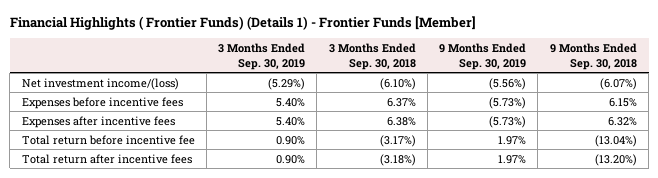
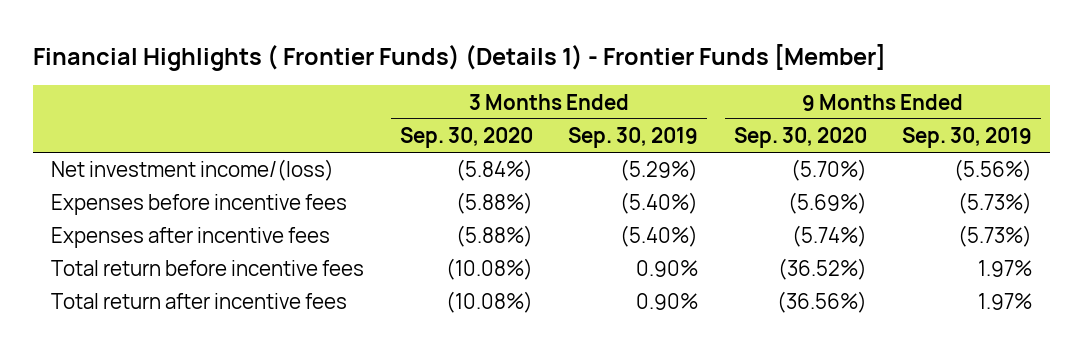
[328,43,416,70] 3 Months Ended Sep. 30, 2018 -> none
[549,43,637,70] 9 Months Ended Sep. 30, 2018 -> none
none -> [399,126,533,148] Sep. 30, 2020
none -> [733,126,867,148] Sep. 30, 2020
[276,97,306,107] 5.40% -> [620,192,699,215] (5.40%)
[276,116,306,126] 5.40% -> [620,225,699,248] (5.40%)
[21,134,195,145] Total return before incentive fee -> [51,260,365,277] Total return before incentive fees

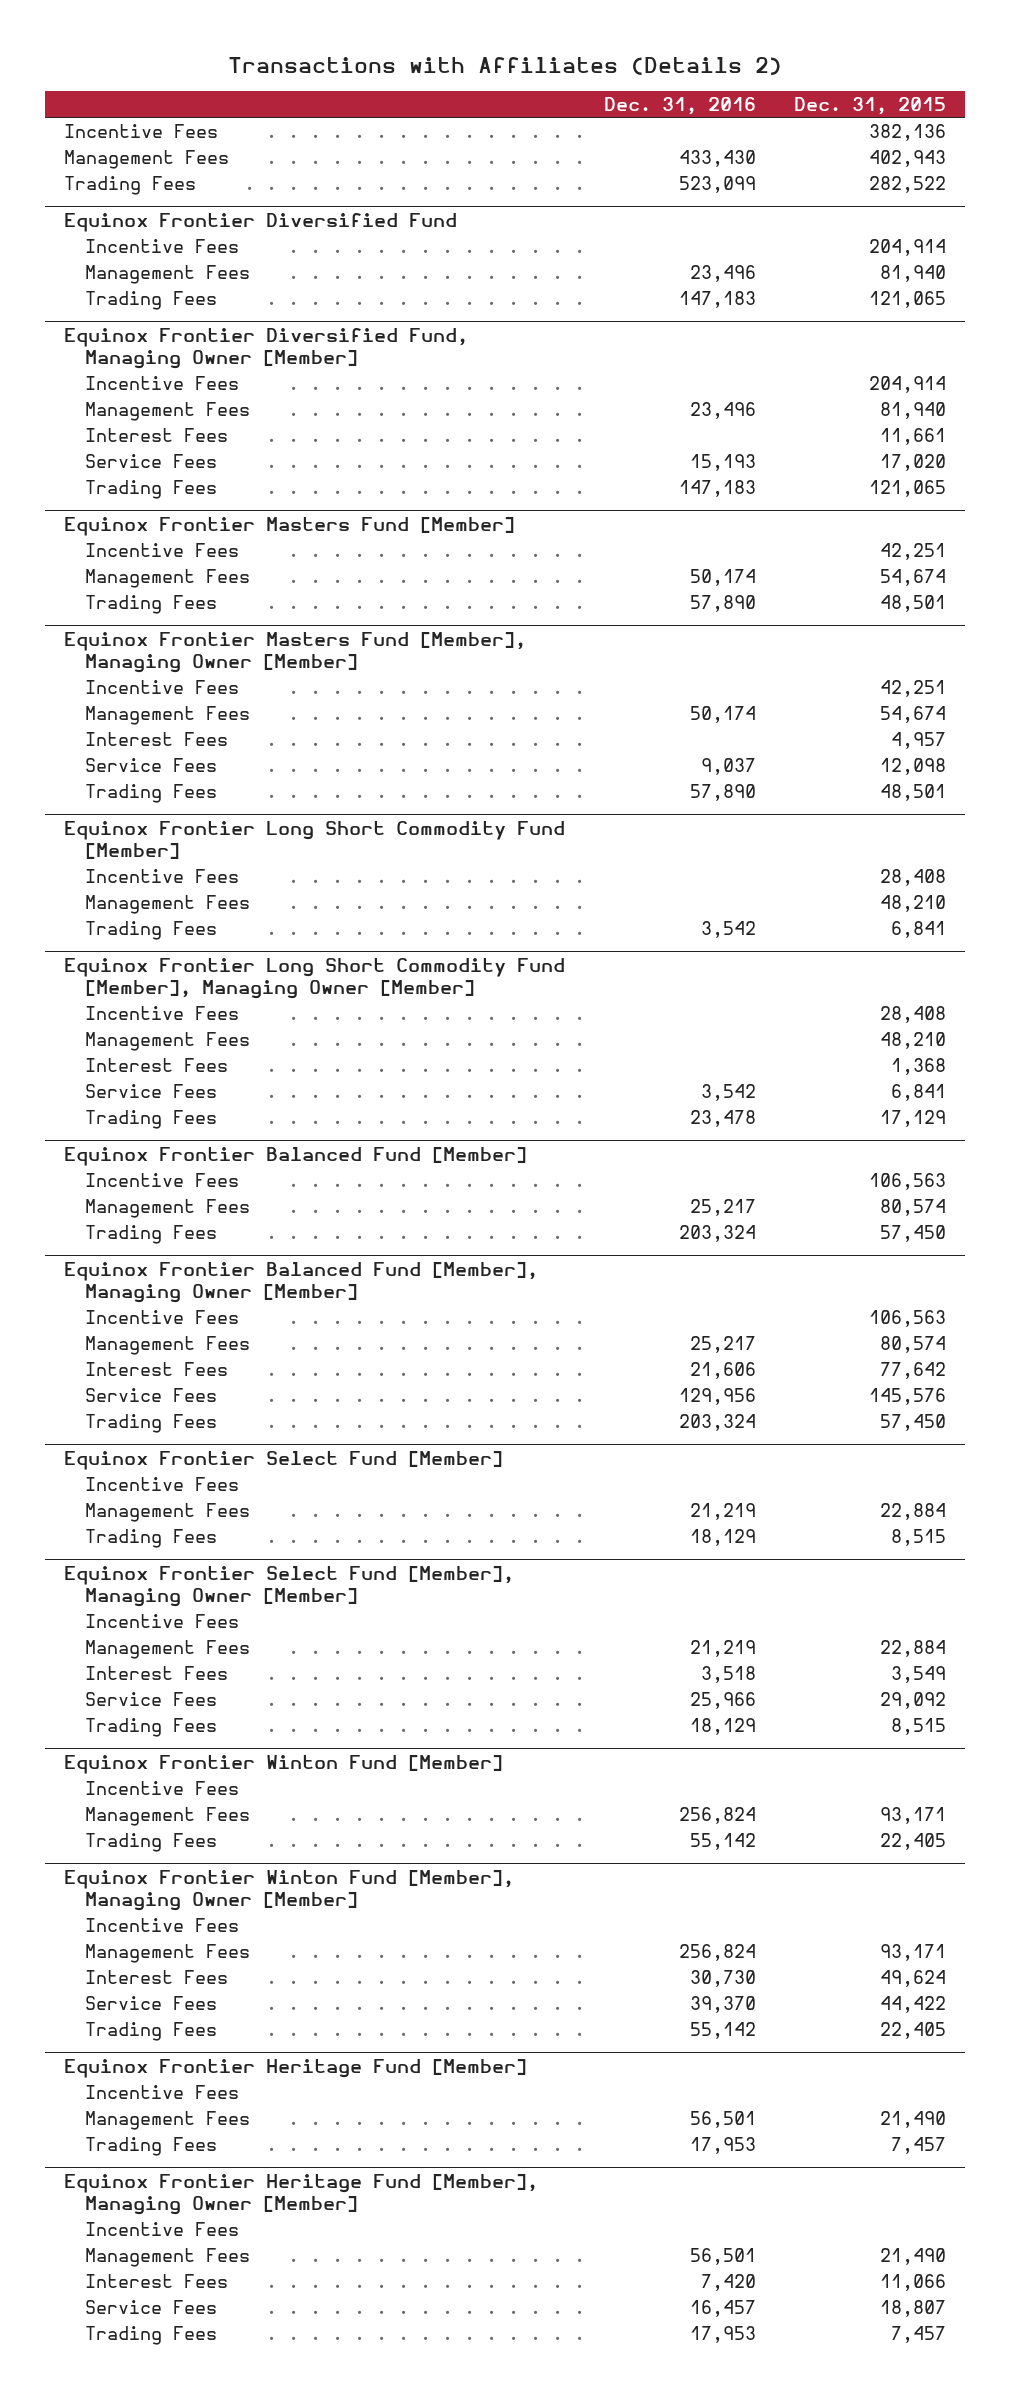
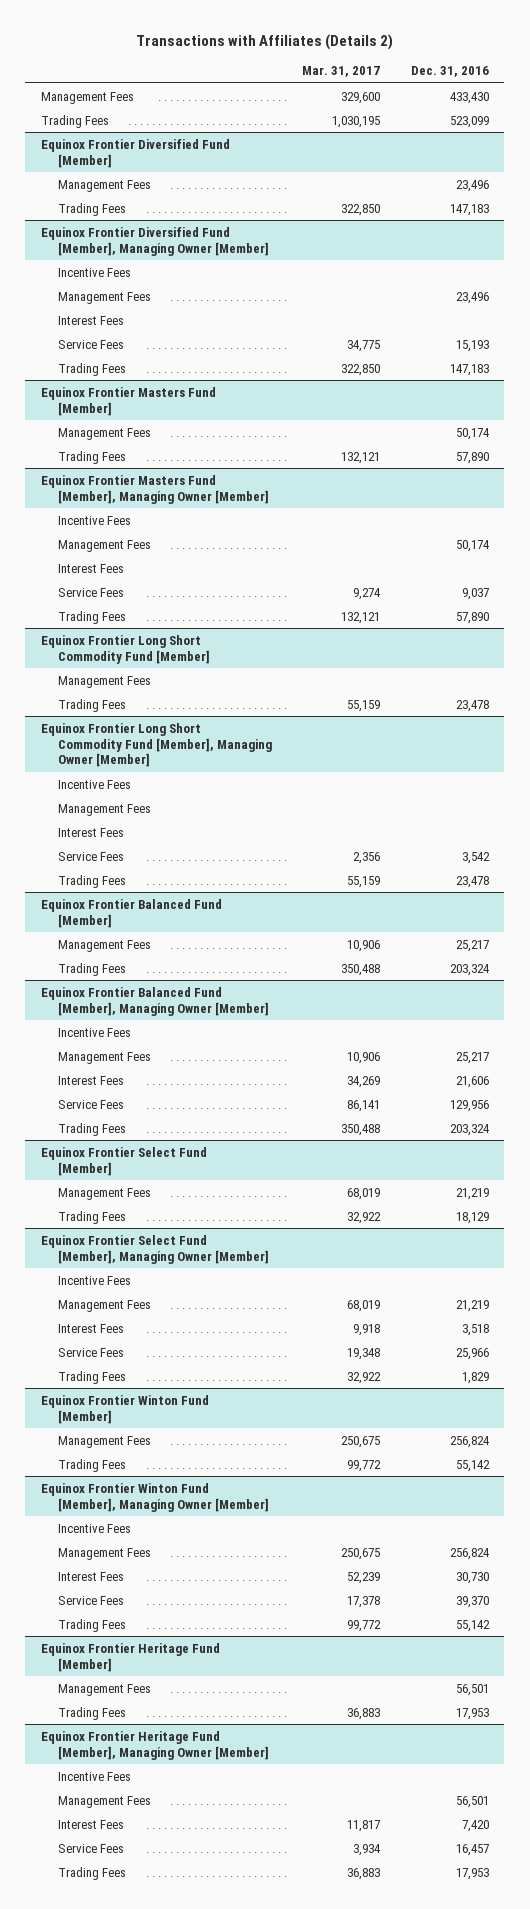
[794,96,947,115] Dec. 31, 2015 -> none
none -> [302,66,381,78] Mar. 31, 2017
[64,123,219,138] Incentive Fees -> none
[85,238,240,253] Incentive Fees -> none
[64,212,458,232] Equinox Frontier Diversified Fund -> [40,138,230,168] Equinox Frontier Diversified Fund [Member]
[64,327,469,369] Equinox Frontier Diversified Fund, Managing Owner [Member] -> [40,226,269,256] Equinox Frontier Diversified Fund [Member], Managing Owner [Member]
[85,542,240,557] Incentive Fees -> none
[85,868,240,883] Incentive Fees -> none
[700,920,756,938] 3,542 -> [455,699,489,712] 23,478
[85,1172,240,1187] Incentive Fees -> none
[85,1476,240,1491] Incentive Fees -> none
[689,1717,756,1735] 18,129 -> [461,1371,489,1384] 1,829
[85,1780,240,1795] Incentive Fees -> none
[85,2084,240,2099] Incentive Fees -> none

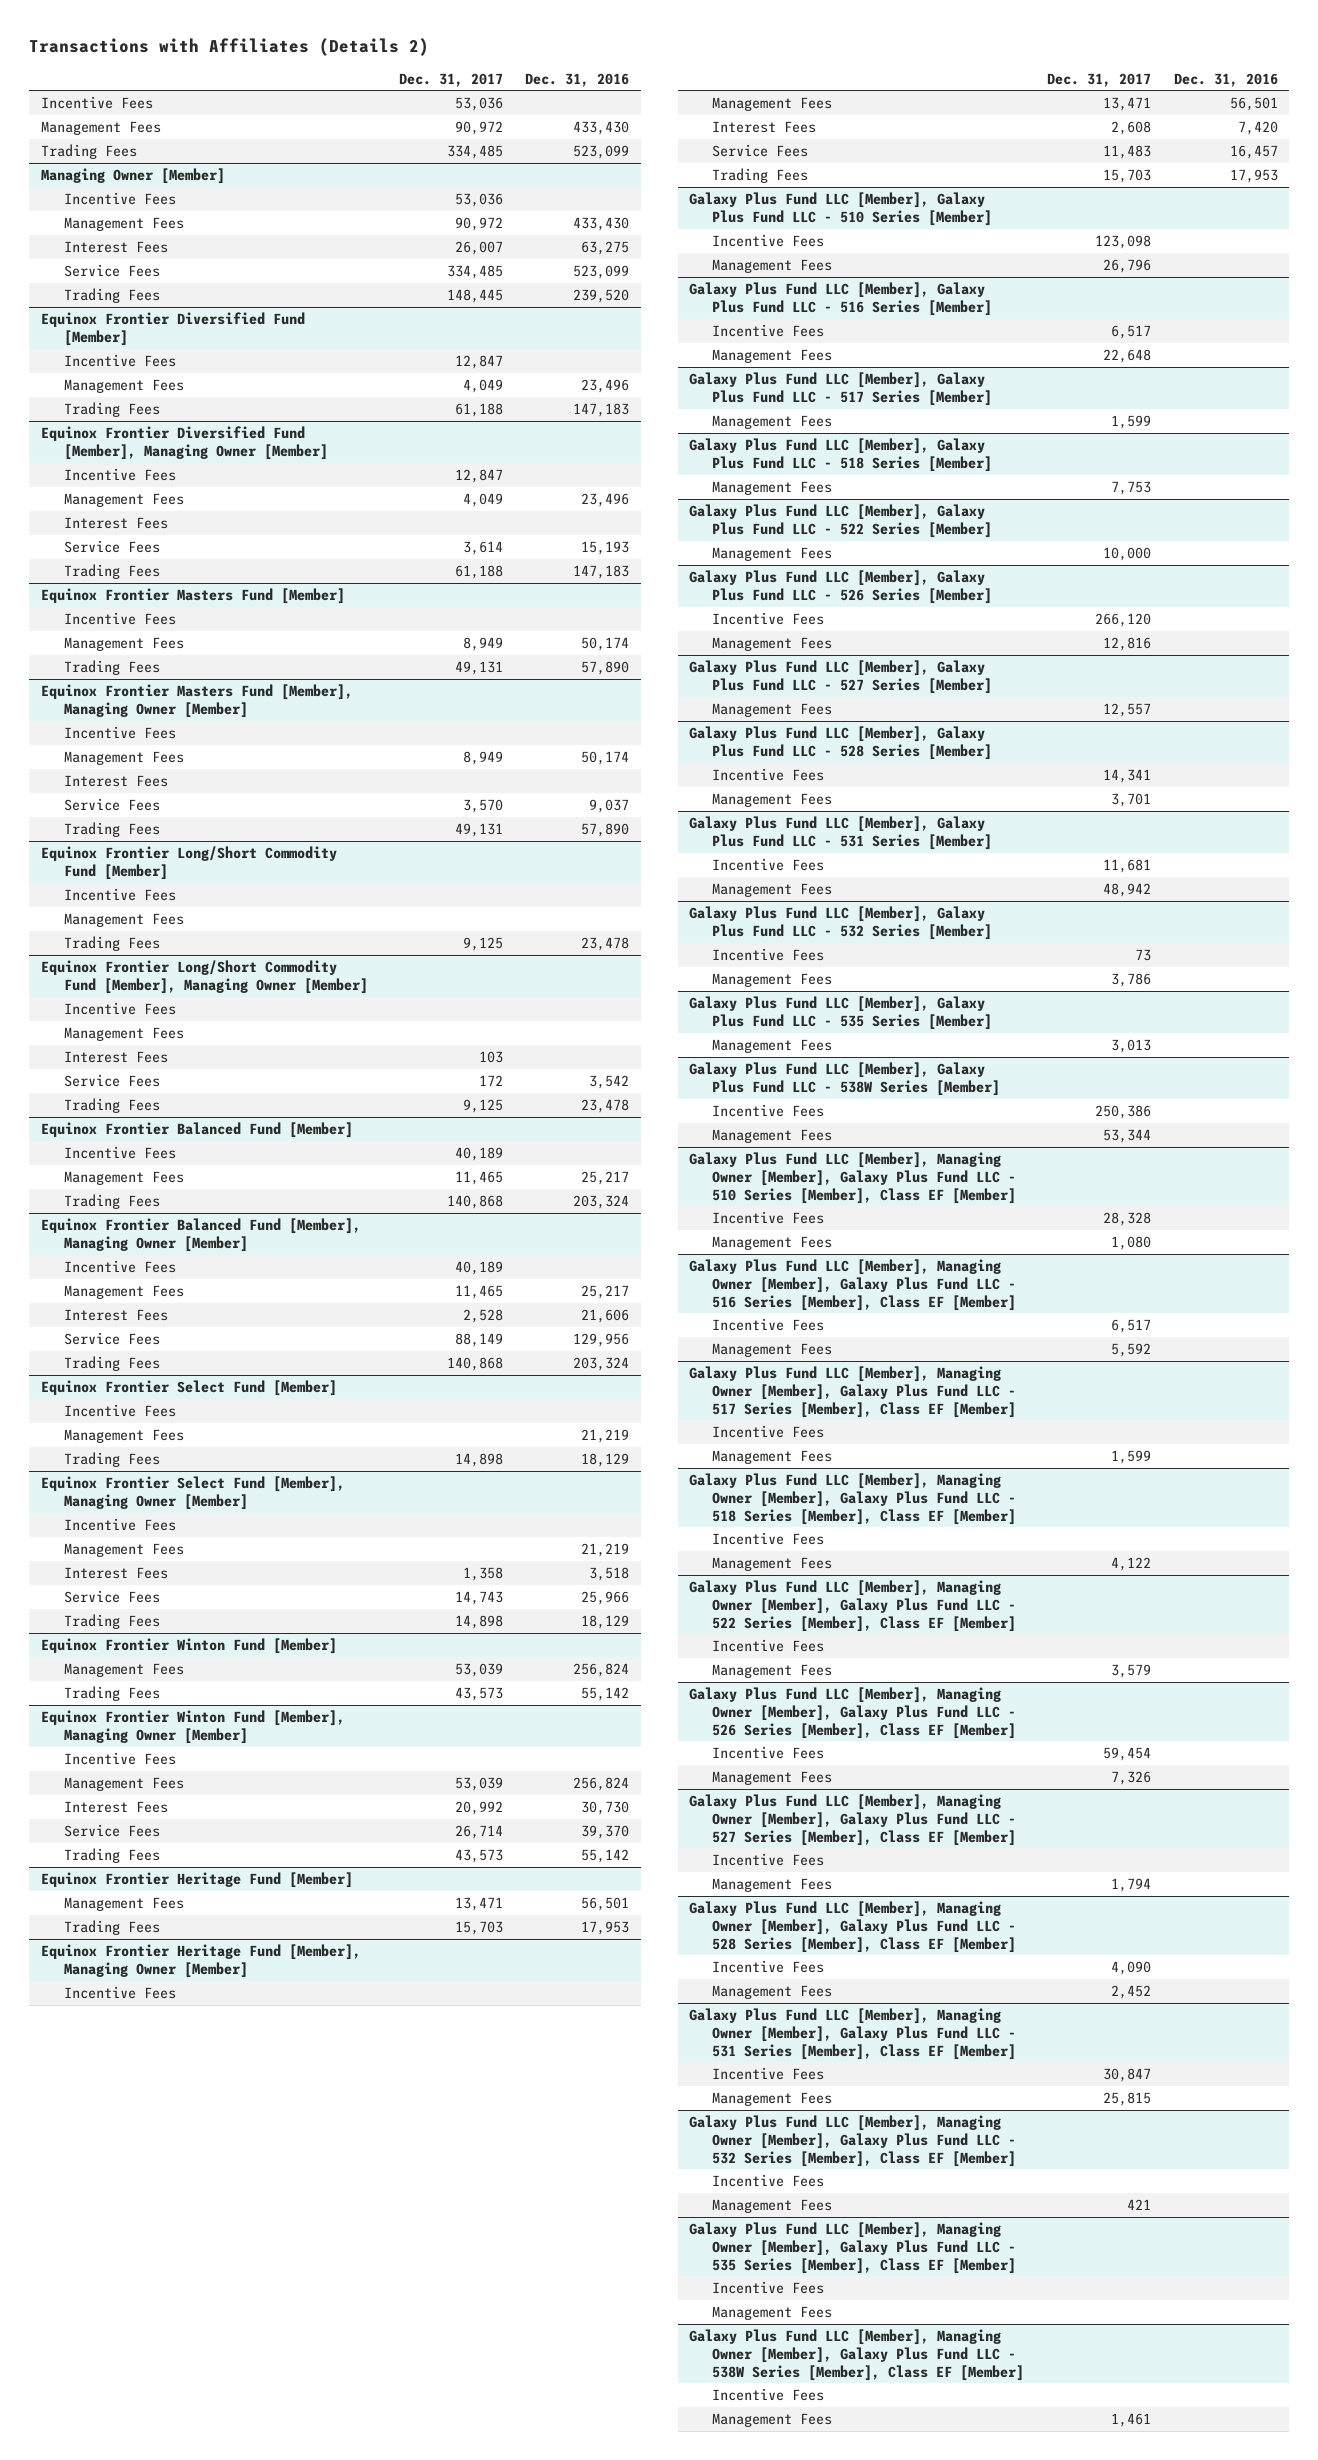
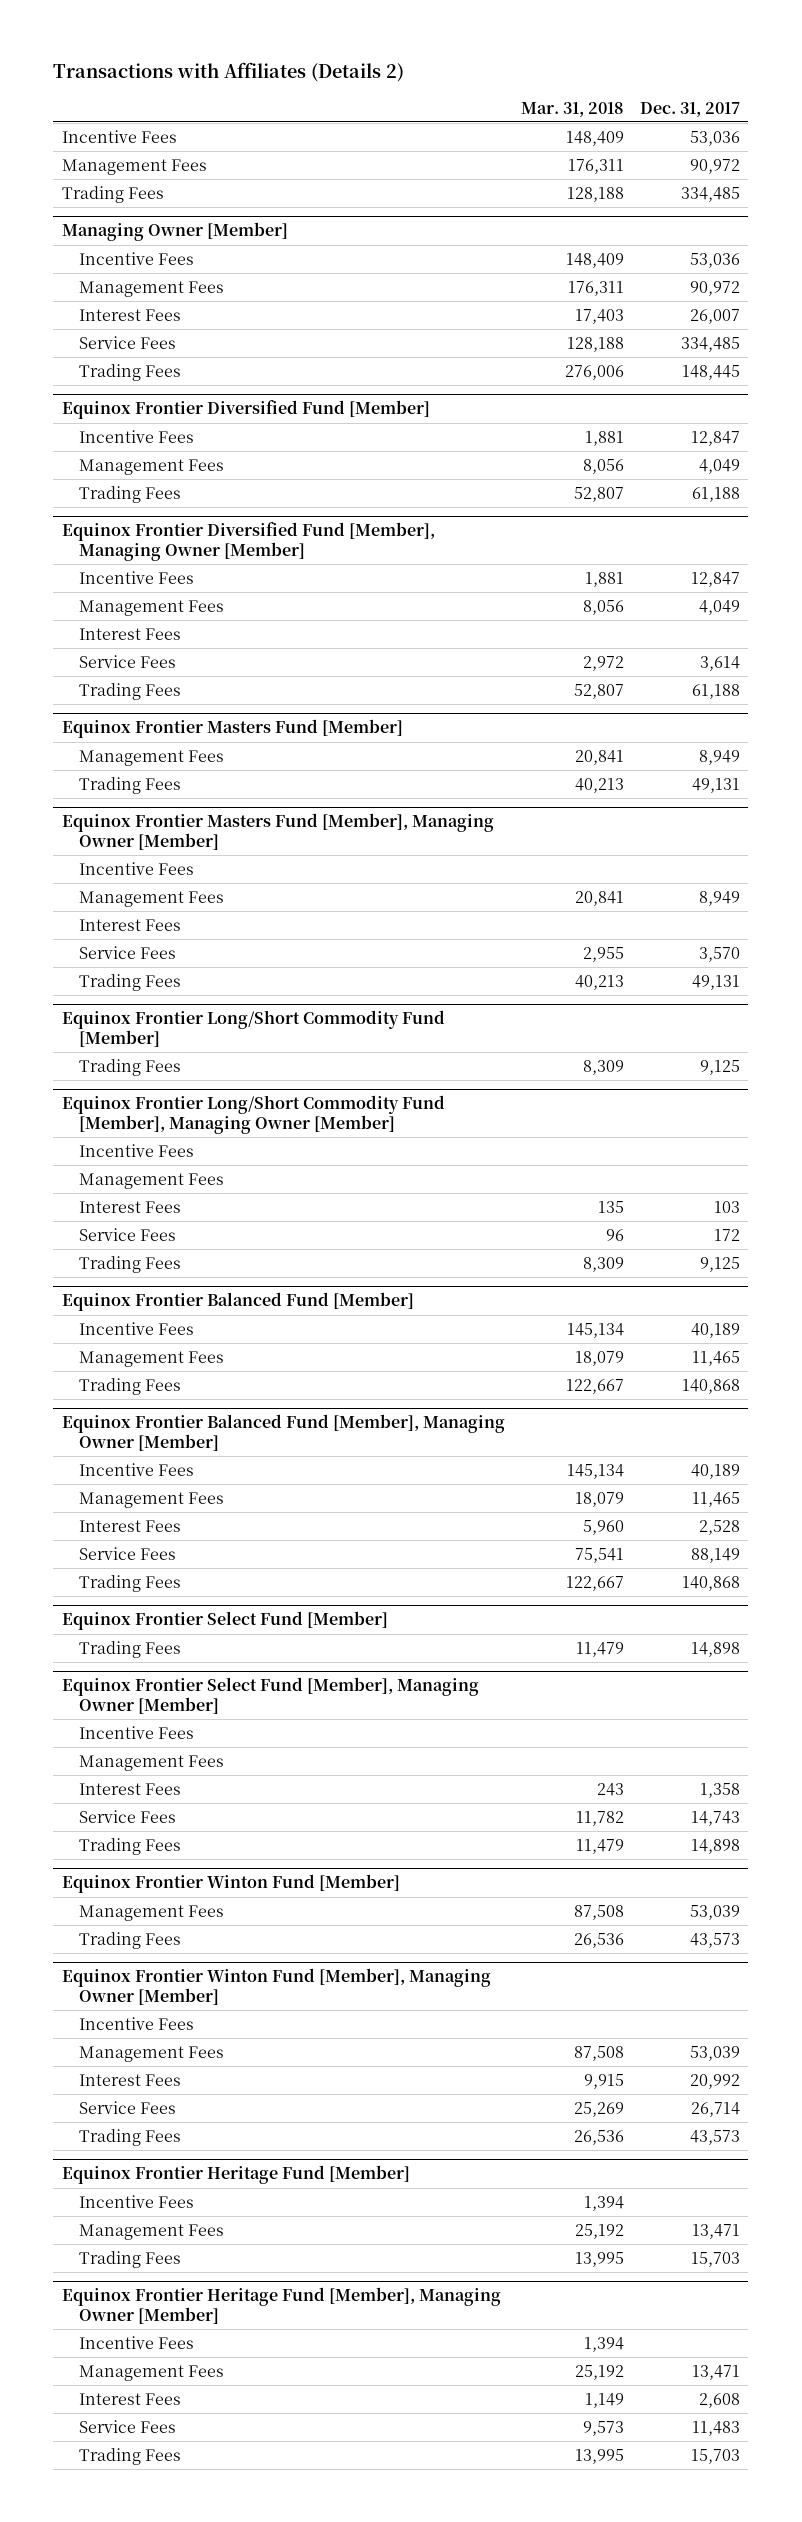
[525,72,630,87] Dec. 31, 2016 -> none
none -> [520,101,624,117] Mar. 31, 2018
[63,611,176,625] Incentive Fees -> none
[63,887,176,901] Incentive Fees -> none
[63,912,184,927] Management Fees -> none
[63,1403,176,1417] Incentive Fees -> none
[63,1428,184,1443] Management Fees -> none
none -> [78,2194,194,2208] Incentive Fees
[689,191,993,226] Galaxy Plus Fund LLC [Member], Galaxy Plus Fund LLC - 510 Series [Member] -> none
[712,233,825,247] Incentive Fees -> none
[712,258,833,273] Management Fees -> none
[689,281,993,316] Galaxy Plus Fund LLC [Member], Galaxy Plus Fund LLC - 516 Series [Member] -> none
[712,323,825,337] Incentive Fees -> none
[712,348,833,363] Management Fees -> none
[689,371,993,406] Galaxy Plus Fund LLC [Member], Galaxy Plus Fund LLC - 517 Series [Member] -> none
[712,414,833,429] Management Fees -> none
[689,437,993,472] Galaxy Plus Fund LLC [Member], Galaxy Plus Fund LLC - 518 Series [Member] -> none
[712,480,833,495] Management Fees -> none
[689,503,993,538] Galaxy Plus Fund LLC [Member], Galaxy Plus Fund LLC - 522 Series [Member] -> none
[712,546,833,561] Management Fees -> none
[689,569,993,604] Galaxy Plus Fund LLC [Member], Galaxy Plus Fund LLC - 526 Series [Member] -> none
[712,611,825,625] Incentive Fees -> none
[712,636,833,651] Management Fees -> none
[689,659,993,694] Galaxy Plus Fund LLC [Member], Galaxy Plus Fund LLC - 527 Series [Member] -> none
[712,702,833,717] Management Fees -> none
[689,725,993,760] Galaxy Plus Fund LLC [Member], Galaxy Plus Fund LLC - 528 Series [Member] -> none
[712,767,825,781] Incentive Fees -> none
[712,792,833,807] Management Fees -> none
[689,815,993,850] Galaxy Plus Fund LLC [Member], Galaxy Plus Fund LLC - 531 Series [Member] -> none
[712,857,825,871] Incentive Fees -> none
[712,882,833,897] Management Fees -> none
[689,905,993,940] Galaxy Plus Fund LLC [Member], Galaxy Plus Fund LLC - 532 Series [Member] -> none
[712,947,825,961] Incentive Fees -> none
[712,972,833,987] Management Fees -> none
[689,995,993,1030] Galaxy Plus Fund LLC [Member], Galaxy Plus Fund LLC - 535 Series [Member] -> none
[712,1038,833,1053] Management Fees -> none
[689,1061,1001,1096] Galaxy Plus Fund LLC [Member], Galaxy Plus Fund LLC - 538W Series [Member] -> none
[712,1103,825,1117] Incentive Fees -> none
[712,1128,833,1143] Management Fees -> none
[689,1151,1017,1204] Galaxy Plus Fund LLC [Member], Managing Owner [Member], Galaxy Plus Fund LLC - 510 Series [Member], Class EF [Member] -> none
[712,1210,825,1224] Incentive Fees -> none
[712,1235,833,1250] Management Fees -> none
[689,1258,1017,1311] Galaxy Plus Fund LLC [Member], Managing Owner [Member], Galaxy Plus Fund LLC - 516 Series [Member], Class EF [Member] -> none
[712,1317,825,1331] Incentive Fees -> none
[712,1342,833,1357] Management Fees -> none
[689,1365,1017,1418] Galaxy Plus Fund LLC [Member], Managing Owner [Member], Galaxy Plus Fund LLC - 517 Series [Member], Class EF [Member] -> none
[712,1424,825,1438] Incentive Fees -> none
[712,1449,833,1464] Management Fees -> none
[689,1472,1017,1525] Galaxy Plus Fund LLC [Member], Managing Owner [Member], Galaxy Plus Fund LLC - 518 Series [Member], Class EF [Member] -> none
[712,1531,825,1545] Incentive Fees -> none
[712,1556,833,1571] Management Fees -> none
[689,1579,1017,1632] Galaxy Plus Fund LLC [Member], Managing Owner [Member], Galaxy Plus Fund LLC - 522 Series [Member], Class EF [Member] -> none
[712,1638,825,1652] Incentive Fees -> none
[712,1663,833,1678] Management Fees -> none
[689,1686,1017,1739] Galaxy Plus Fund LLC [Member], Managing Owner [Member], Galaxy Plus Fund LLC - 526 Series [Member], Class EF [Member] -> none
[712,1745,825,1759] Incentive Fees -> none
[712,1770,833,1785] Management Fees -> none
[689,1793,1017,1846] Galaxy Plus Fund LLC [Member], Managing Owner [Member], Galaxy Plus Fund LLC - 527 Series [Member], Class EF [Member] -> none
[712,1852,825,1866] Incentive Fees -> none
[712,1877,833,1892] Management Fees -> none
[689,1900,1017,1953] Galaxy Plus Fund LLC [Member], Managing Owner [Member], Galaxy Plus Fund LLC - 528 Series [Member], Class EF [Member] -> none
[712,1959,825,1973] Incentive Fees -> none
[712,1984,833,1999] Management Fees -> none
[689,2007,1017,2060] Galaxy Plus Fund LLC [Member], Managing Owner [Member], Galaxy Plus Fund LLC - 531 Series [Member], Class EF [Member] -> none
[712,2066,825,2080] Incentive Fees -> none
[712,2091,833,2106] Management Fees -> none
[689,2114,1017,2167] Galaxy Plus Fund LLC [Member], Managing Owner [Member], Galaxy Plus Fund LLC - 532 Series [Member], Class EF [Member] -> none
[712,2173,825,2187] Incentive Fees -> none
[712,2198,833,2213] Management Fees -> none
[689,2221,1017,2274] Galaxy Plus Fund LLC [Member], Managing Owner [Member], Galaxy Plus Fund LLC - 535 Series [Member], Class EF [Member] -> none
[712,2280,825,2294] Incentive Fees -> none
[712,2305,833,2320] Management Fees -> none
[689,2328,1025,2381] Galaxy Plus Fund LLC [Member], Managing Owner [Member], Galaxy Plus Fund LLC - 538W Series [Member], Class EF [Member] -> none
[712,2387,825,2401] Incentive Fees -> none
[712,2412,833,2427] Management Fees -> none

